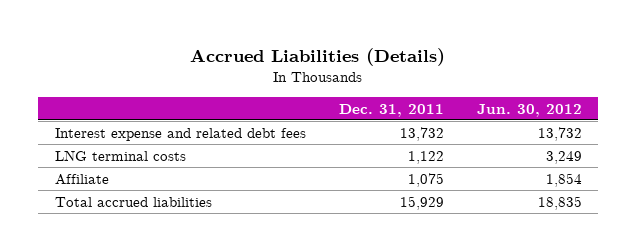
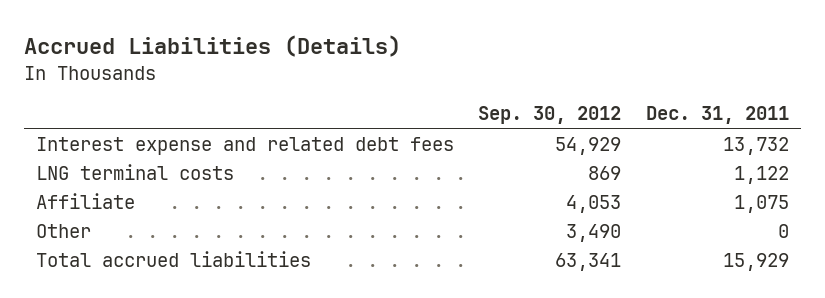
[476,103,582,117] Jun. 30, 2012 -> none
none -> [478,106,622,125] Sep. 30, 2012
none -> [35,223,91,238] Other

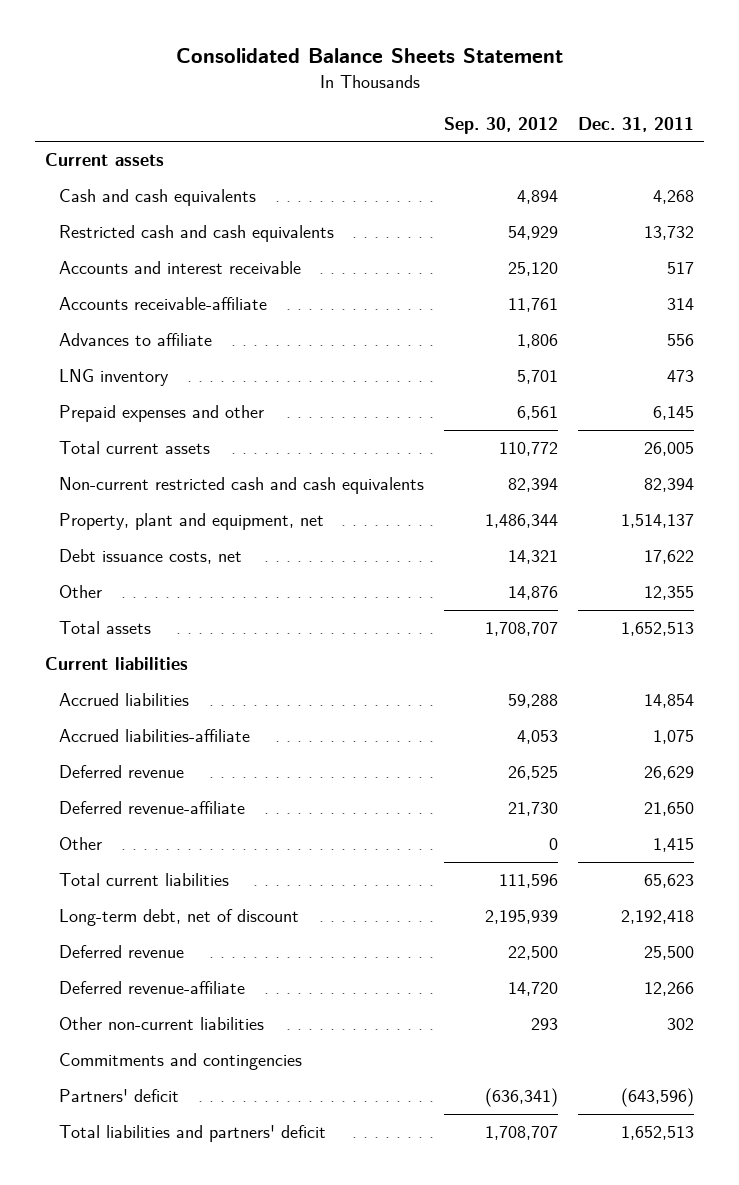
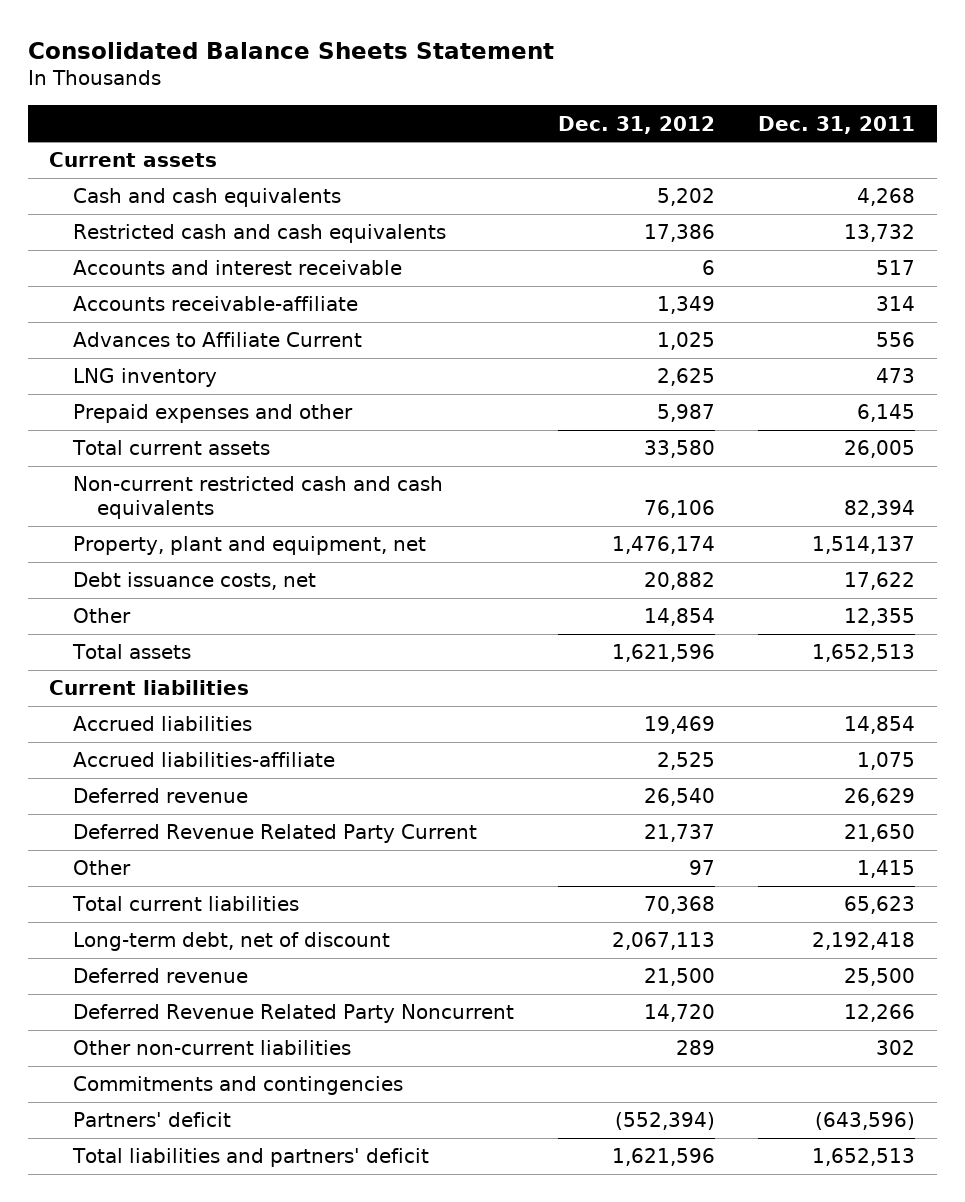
[443,116,558,134] Sep. 30, 2012 -> none
none -> [557,115,715,134] Dec. 31, 2012
[58,333,212,347] Advances to affiliate -> [73,332,363,348] Advances to Affiliate Current
[58,801,245,815] Deferred revenue-affiliate -> [73,824,478,844] Deferred Revenue Related Party Current
[58,981,245,995] Deferred revenue-affiliate -> [73,1004,515,1024] Deferred Revenue Related Party Noncurrent

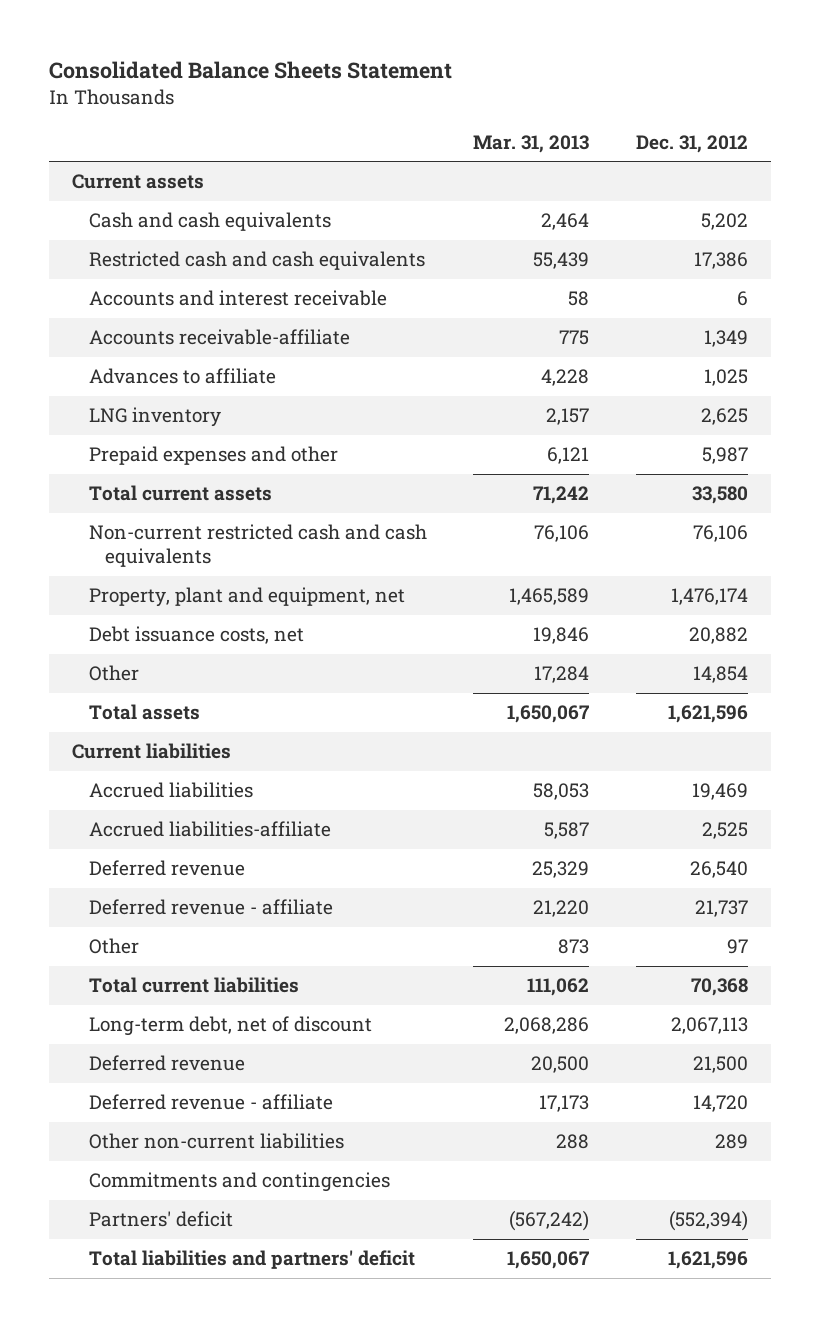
[758,115,916,134] Dec. 31, 2011 -> none
none -> [473,134,590,153] Mar. 31, 2013
[73,332,363,348] Advances to Affiliate Current -> [88,368,276,385] Advances to affiliate
[73,824,478,844] Deferred Revenue Related Party Current -> [88,899,333,916] Deferred revenue - affiliate
[73,1004,515,1024] Deferred Revenue Related Party Noncurrent -> [88,1094,333,1111] Deferred revenue - affiliate

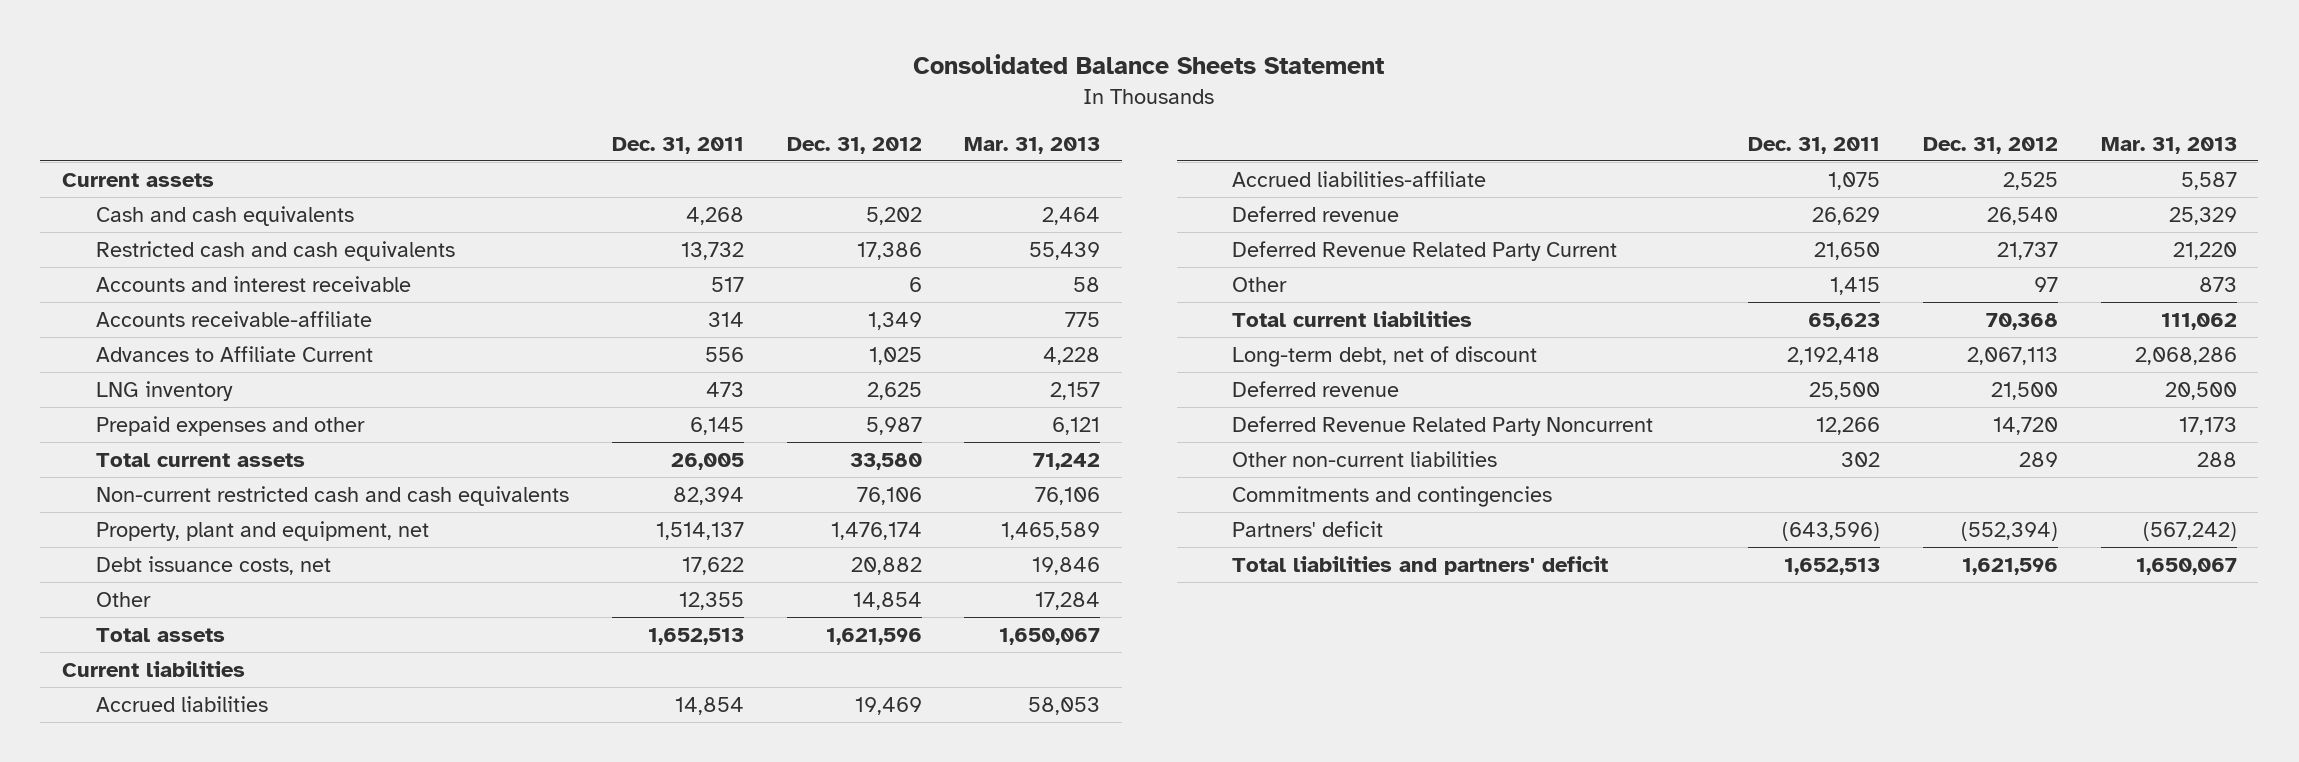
none -> [611,136,744,154] Dec. 31, 2011
[88,368,276,385] Advances to affiliate -> [95,345,373,362] Advances to Affiliate Current
[88,899,333,916] Deferred revenue - affiliate -> [1232,240,1618,261] Deferred Revenue Related Party Current
[88,1094,333,1111] Deferred revenue - affiliate -> [1232,415,1654,436] Deferred Revenue Related Party Noncurrent

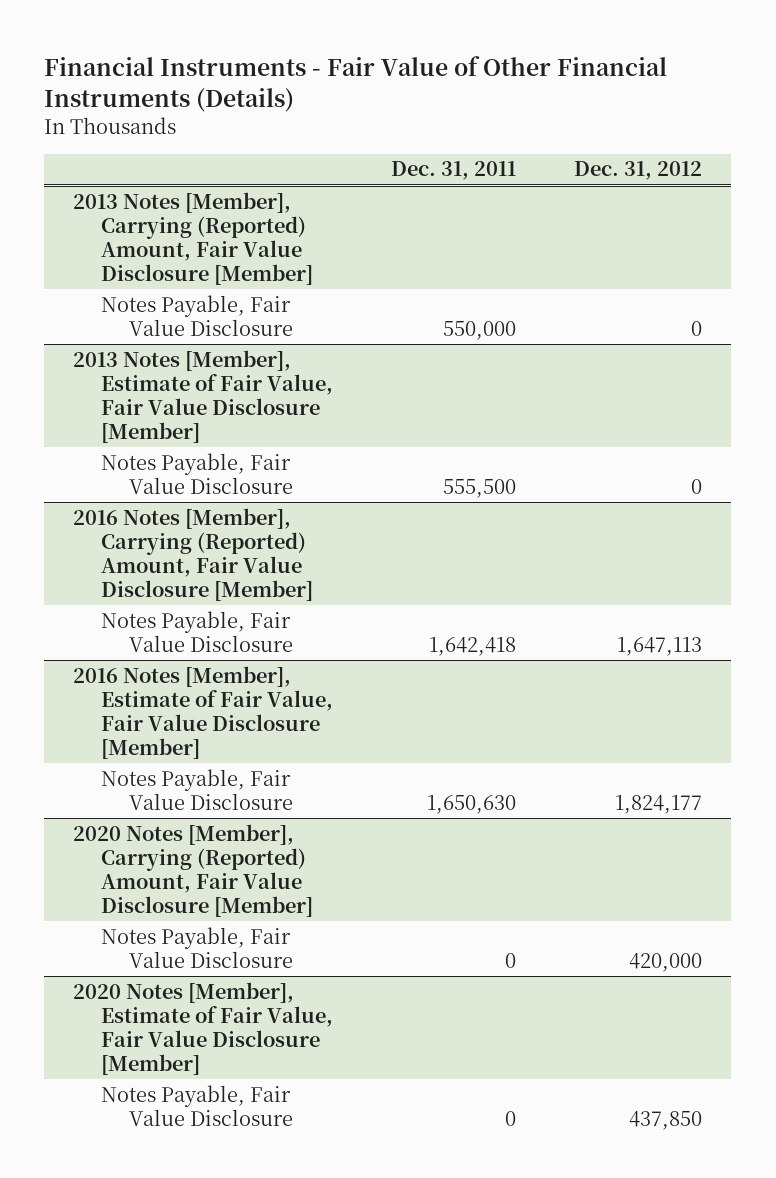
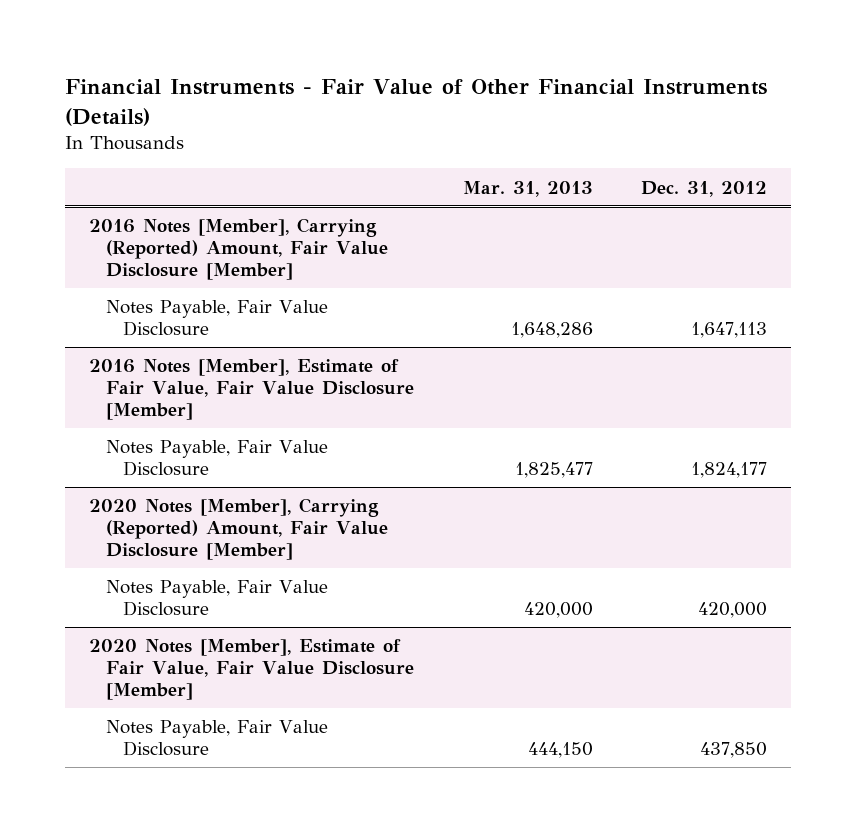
[391,161,517,181] Dec. 31, 2011 -> none
none -> [462,180,593,197] Mar. 31, 2013
[73,191,314,286] 2013 Notes [Member], Carrying (Reported) Amount, Fair Value Disclosure [Member] -> none
[101,294,294,336] Notes Payable, Fair Value Disclosure -> none
[73,349,334,444] 2013 Notes [Member], Estimate of Fair Value, Fair Value Disclosure [Member] -> none
[101,452,294,494] Notes Payable, Fair Value Disclosure -> none

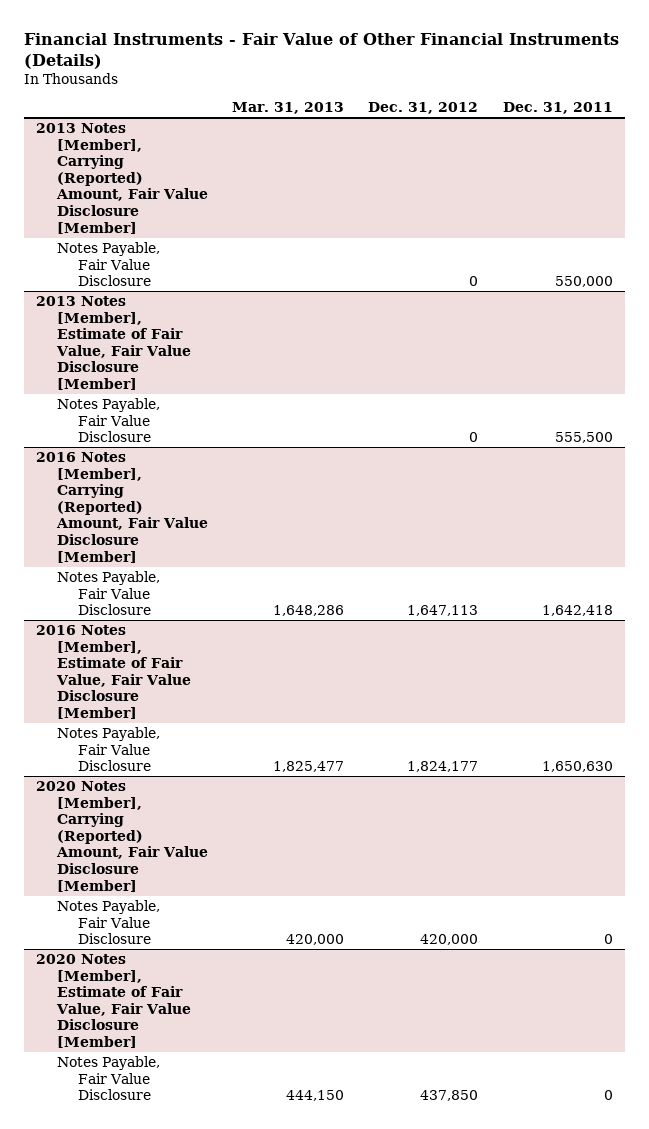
none -> [502,101,613,114] Dec. 31, 2011
none -> [35,122,208,234] 2013 Notes [Member], Carrying (Reported) Amount, Fair Value Disclosure [Member]
none -> [56,241,160,287] Notes Payable, Fair Value Disclosure
none -> [35,295,191,391] 2013 Notes [Member], Estimate of Fair Value, Fair Value Disclosure [Member]
none -> [56,397,160,443] Notes Payable, Fair Value Disclosure

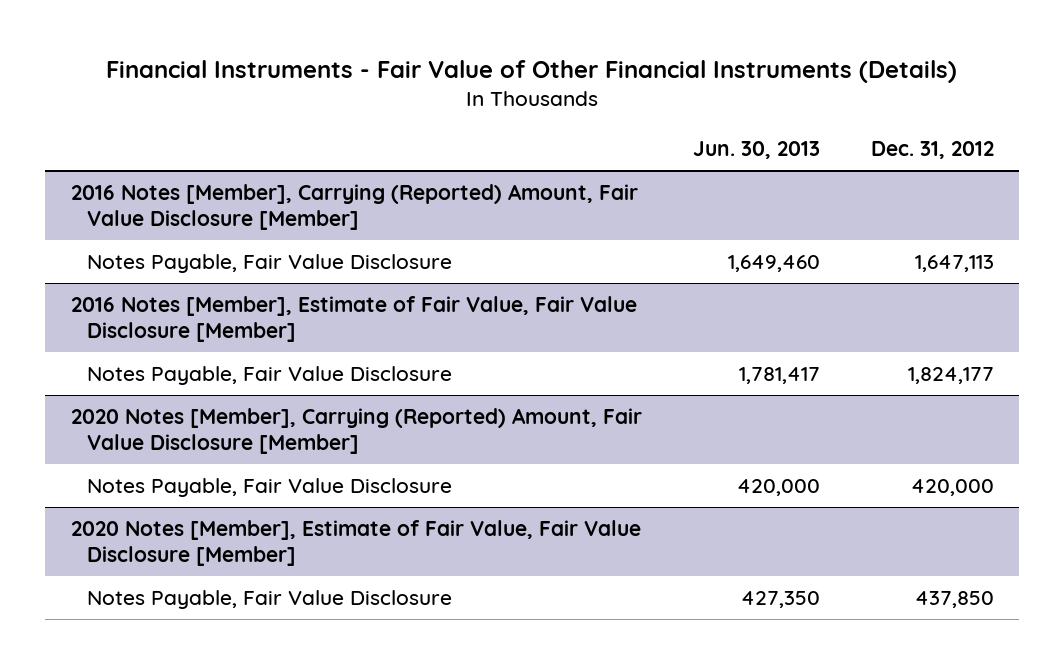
[232,101,345,114] Mar. 31, 2013 -> none
[502,101,613,114] Dec. 31, 2011 -> none
none -> [692,141,820,160] Jun. 30, 2013
[35,122,208,234] 2013 Notes [Member], Carrying (Reported) Amount, Fair Value Disclosure [Member] -> none
[56,241,160,287] Notes Payable, Fair Value Disclosure -> none
[35,295,191,391] 2013 Notes [Member], Estimate of Fair Value, Fair Value Disclosure [Member] -> none
[56,397,160,443] Notes Payable, Fair Value Disclosure -> none

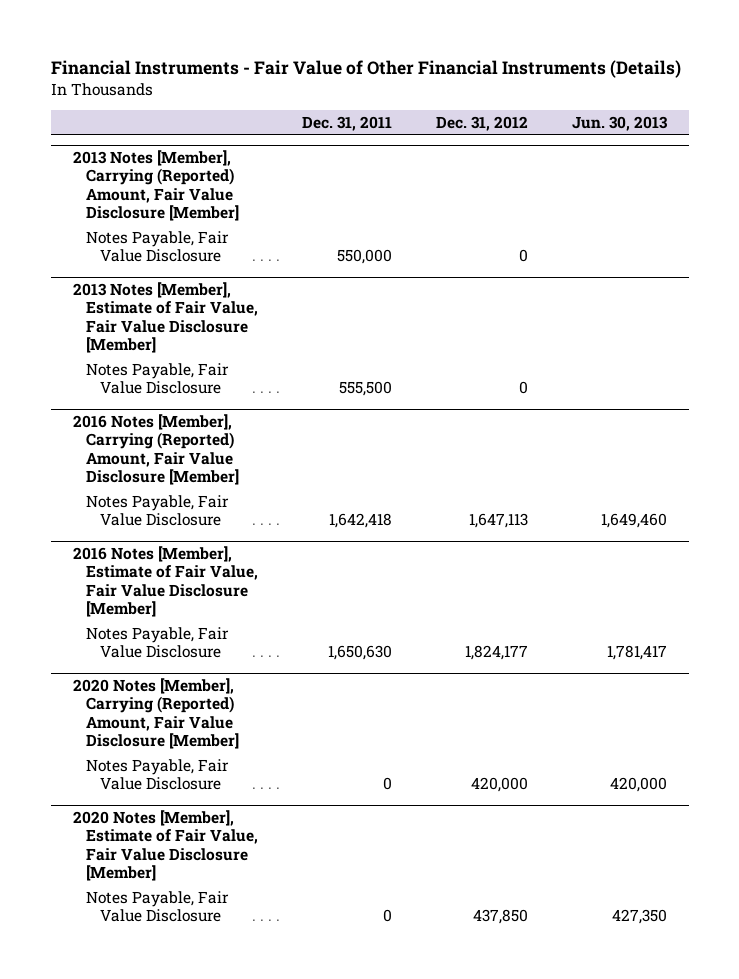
none -> [302,116,393,132] Dec. 31, 2011
none -> [72,149,240,221] 2013 Notes [Member], Carrying (Reported) Amount, Fair Value Disclosure [Member]
none -> [86,230,230,263] Notes Payable, Fair Value Disclosure
none -> [72,281,259,353] 2013 Notes [Member], Estimate of Fair Value, Fair Value Disclosure [Member]
none -> [86,362,230,395] Notes Payable, Fair Value Disclosure

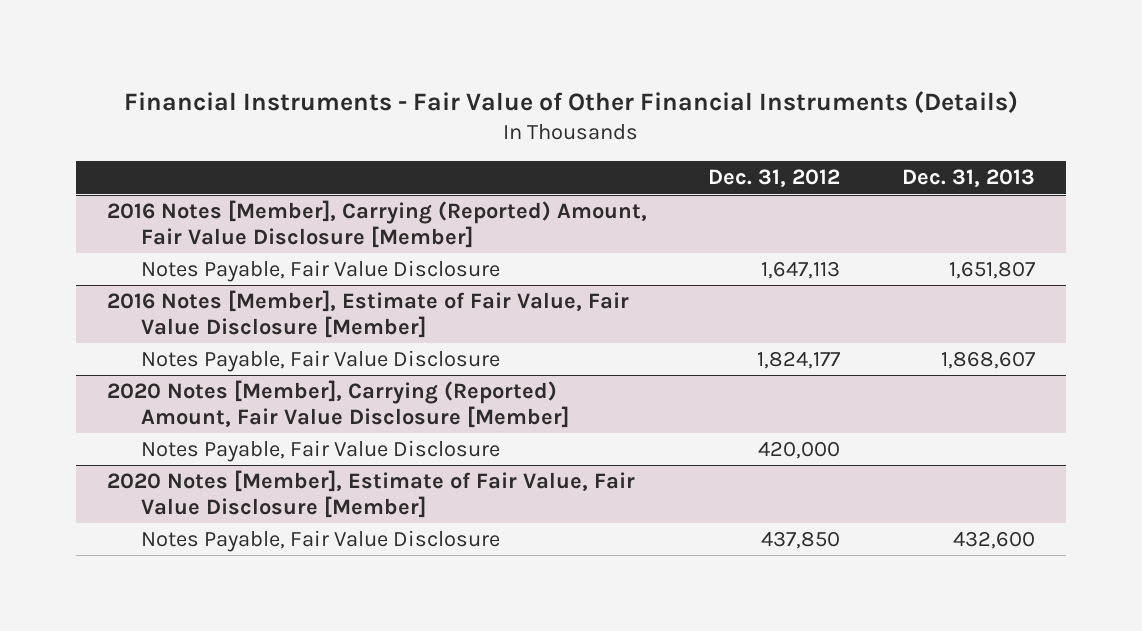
[302,116,393,132] Dec. 31, 2011 -> none
[571,116,668,132] Jun. 30, 2013 -> none
none -> [902,169,1036,188] Dec. 31, 2013
[72,149,240,221] 2013 Notes [Member], Carrying (Reported) Amount, Fair Value Disclosure [Member] -> none
[86,230,230,263] Notes Payable, Fair Value Disclosure -> none
[72,281,259,353] 2013 Notes [Member], Estimate of Fair Value, Fair Value Disclosure [Member] -> none
[86,362,230,395] Notes Payable, Fair Value Disclosure -> none

